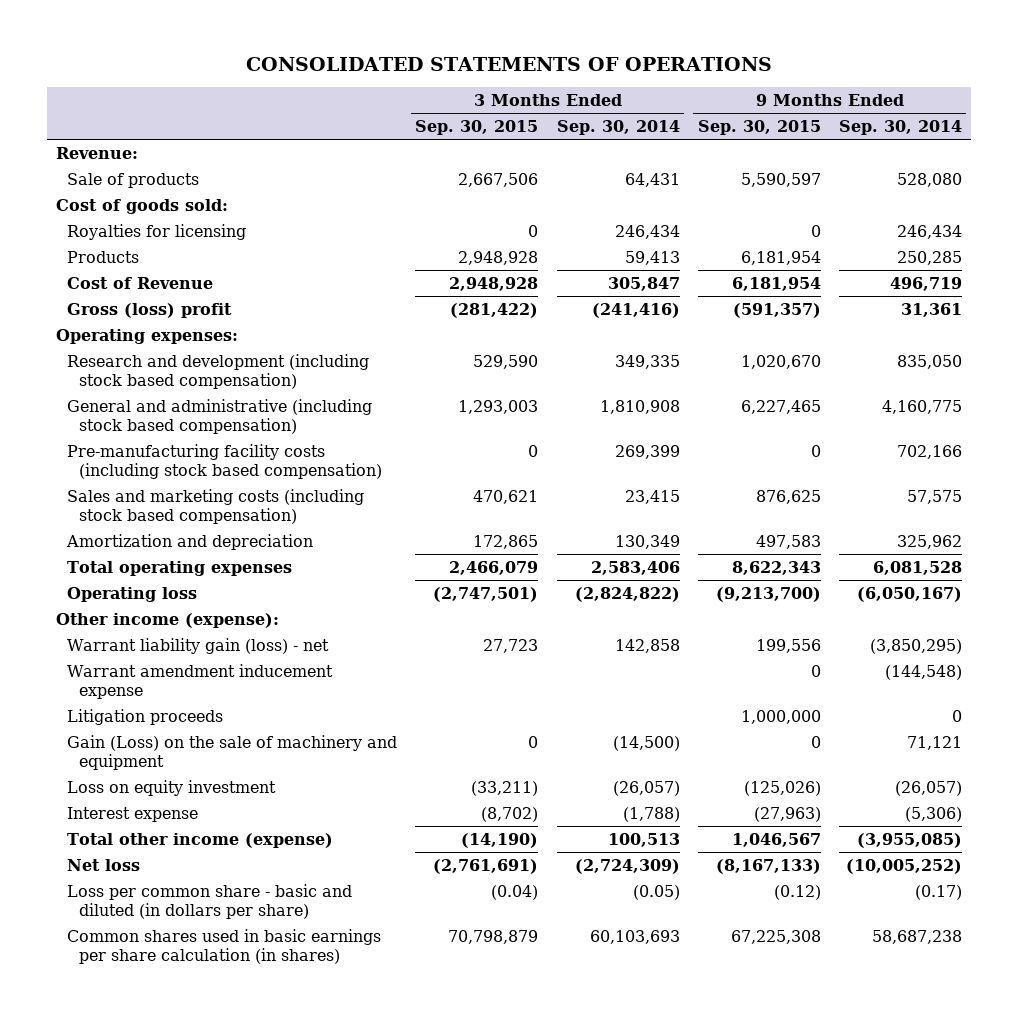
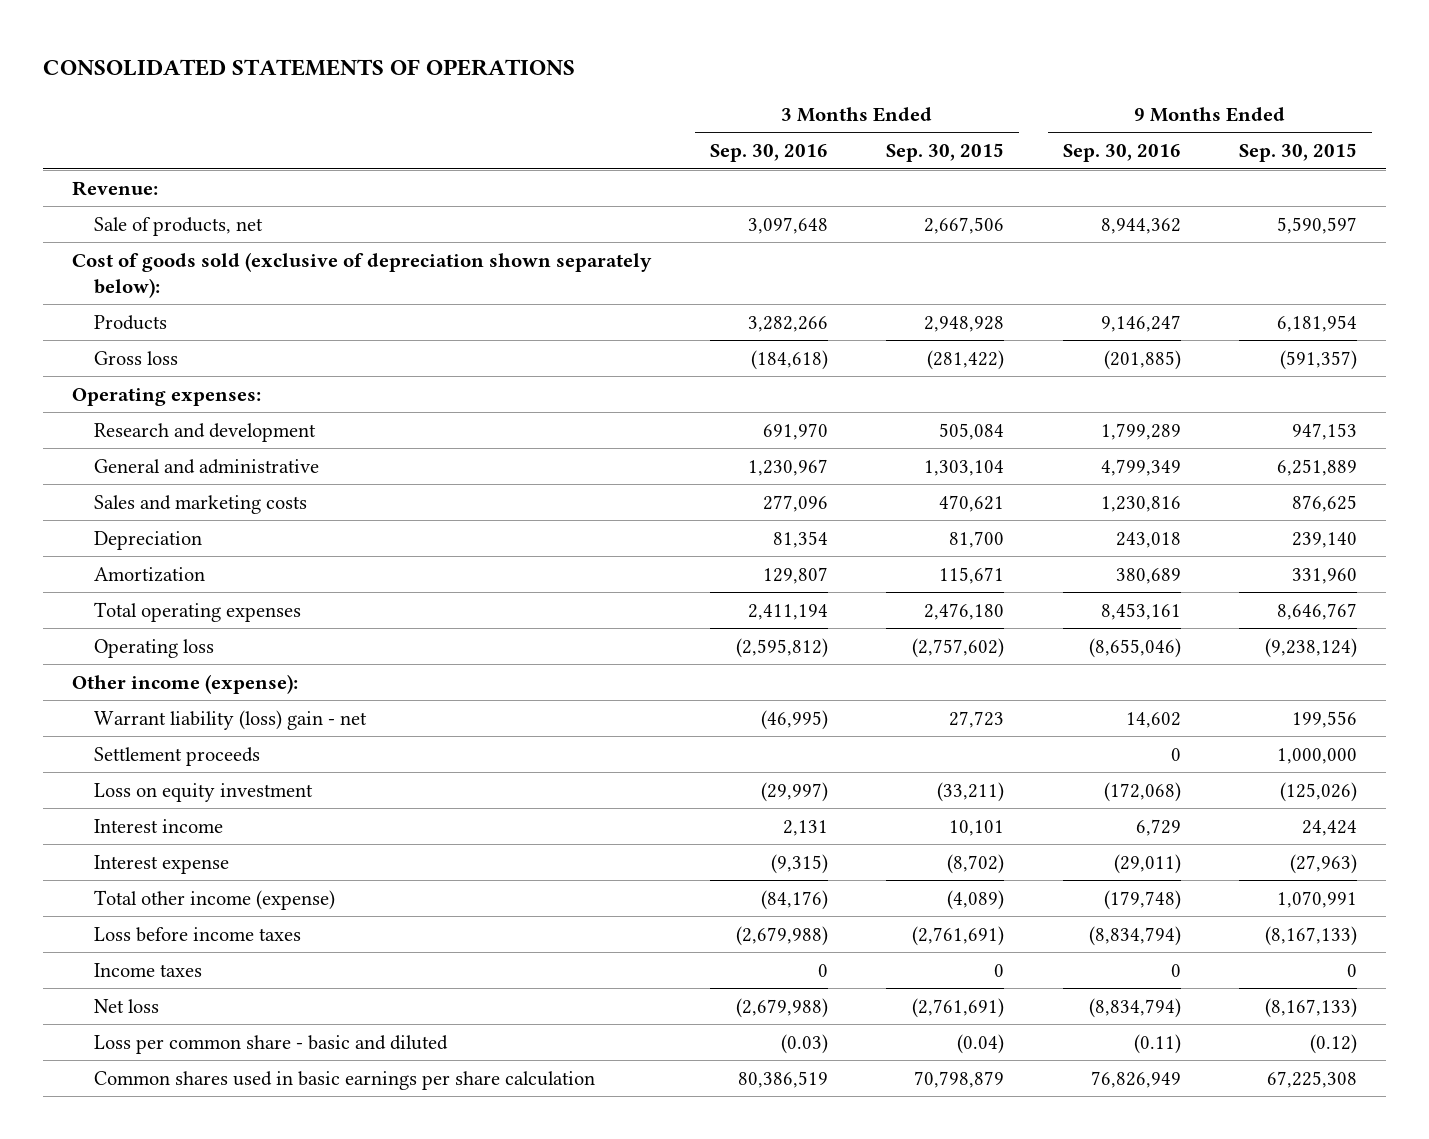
[556,120,680,136] Sep. 30, 2014 -> none
[838,120,962,136] Sep. 30, 2014 -> none
none -> [709,144,828,163] Sep. 30, 2016
none -> [1062,144,1181,163] Sep. 30, 2016
[67,223,247,240] Royalties for licensing -> none
[67,172,200,188] Sale of products -> [94,216,264,236] Sale of products, net
[55,198,228,214] Cost of goods sold: -> [72,251,653,298] Cost of goods sold (exclusive of depreciation shown separately below):
[67,276,214,289] Cost of Revenue -> none
[67,302,233,318] Gross (loss) profit -> [94,350,179,365] Gross loss
[67,443,382,479] Pre-manufacturing facility costs (including stock based compensation) -> none
[66,533,314,550] Amortization and depreciation -> none
[67,353,370,389] Research and development (including stock based compensation) -> [94,422,317,442] Research and development
[473,354,539,369] 529,590 -> [939,422,1005,440] 505,084
[740,354,821,369] 1,020,670 -> [1291,422,1357,440] 947,153
[67,398,373,434] General and administrative (including stock based compensation) -> [94,458,320,474] General and administrative
[458,399,539,414] 1,293,003 -> [924,459,1005,476] 1,303,104
[740,399,821,414] 6,227,465 -> [1276,458,1357,476] 6,251,889
[67,488,365,524] Sales and marketing costs (including stock based compensation) -> [94,494,308,514] Sales and marketing costs
none -> [94,530,203,550] Depreciation
none -> [94,566,206,582] Amortization
[449,560,539,575] 2,466,079 -> [924,602,1005,620] 2,476,180
[731,560,821,575] 8,622,343 -> [1276,602,1357,620] 8,646,767
[433,586,539,602] (2,747,501) -> [912,637,1005,658] (2,757,602)
[715,586,821,602] (9,213,700) -> [1264,637,1357,658] (9,238,124)
[67,663,334,699] Warrant amendment inducement expense -> none
[67,734,398,770] Gain (Loss) on the sale of machinery and equipment -> none
[67,637,330,654] Warrant liability gain (loss) - net -> [94,709,368,730] Warrant liability (loss) gain - net
[67,708,224,725] Litigation proceeds -> [94,746,261,766] Settlement proceeds
none -> [94,818,224,833] Interest income
[461,832,539,848] (14,190) -> [947,889,1005,910] (4,089)
[731,832,821,847] 1,046,567 -> [1276,890,1357,908] 1,070,991
none -> [94,926,302,942] Loss before income taxes
none -> [94,962,203,977] Income taxes
[67,883,353,919] Loss per common share - basic and diluted (in dollars per share) -> [94,1034,449,1054] Loss per common share - basic and diluted
[67,928,382,964] Common shares used in basic earnings per share calculation (in shares) -> [94,1070,596,1090] Common shares used in basic earnings per share calculation

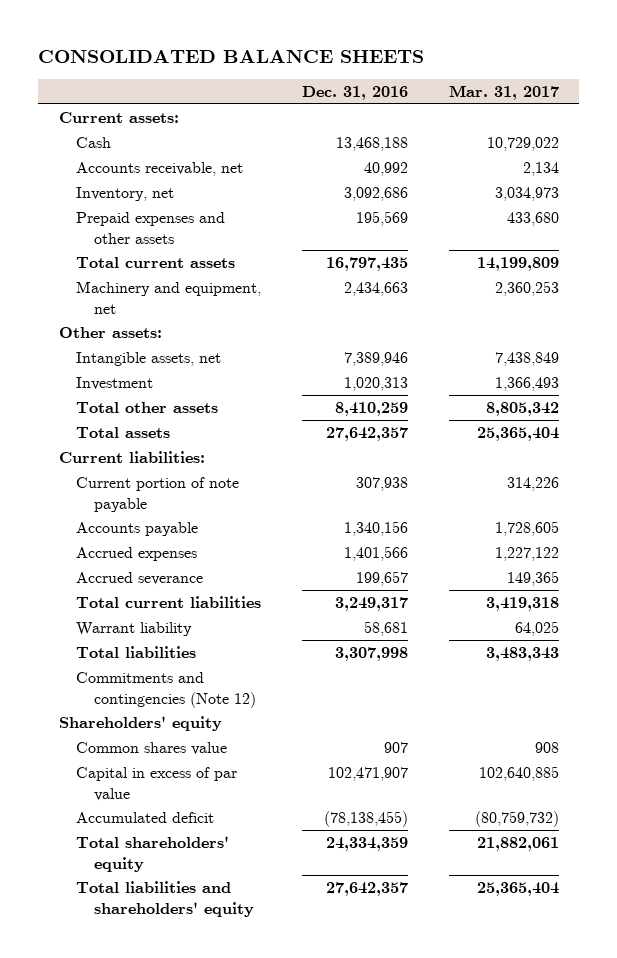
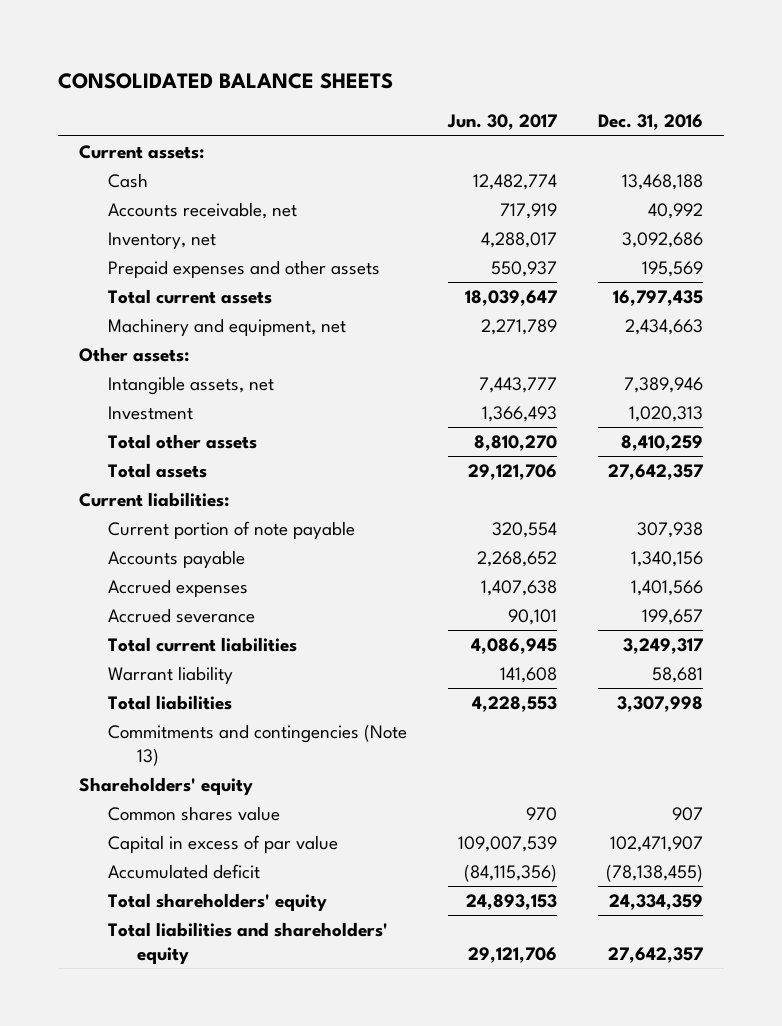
[448,84,559,100] Mar. 31, 2017 -> none
none -> [446,114,557,131] Jun. 30, 2017
[76,671,257,708] Commitments and contingencies (Note 12) -> [107,723,407,766] Commitments and contingencies (Note 13)

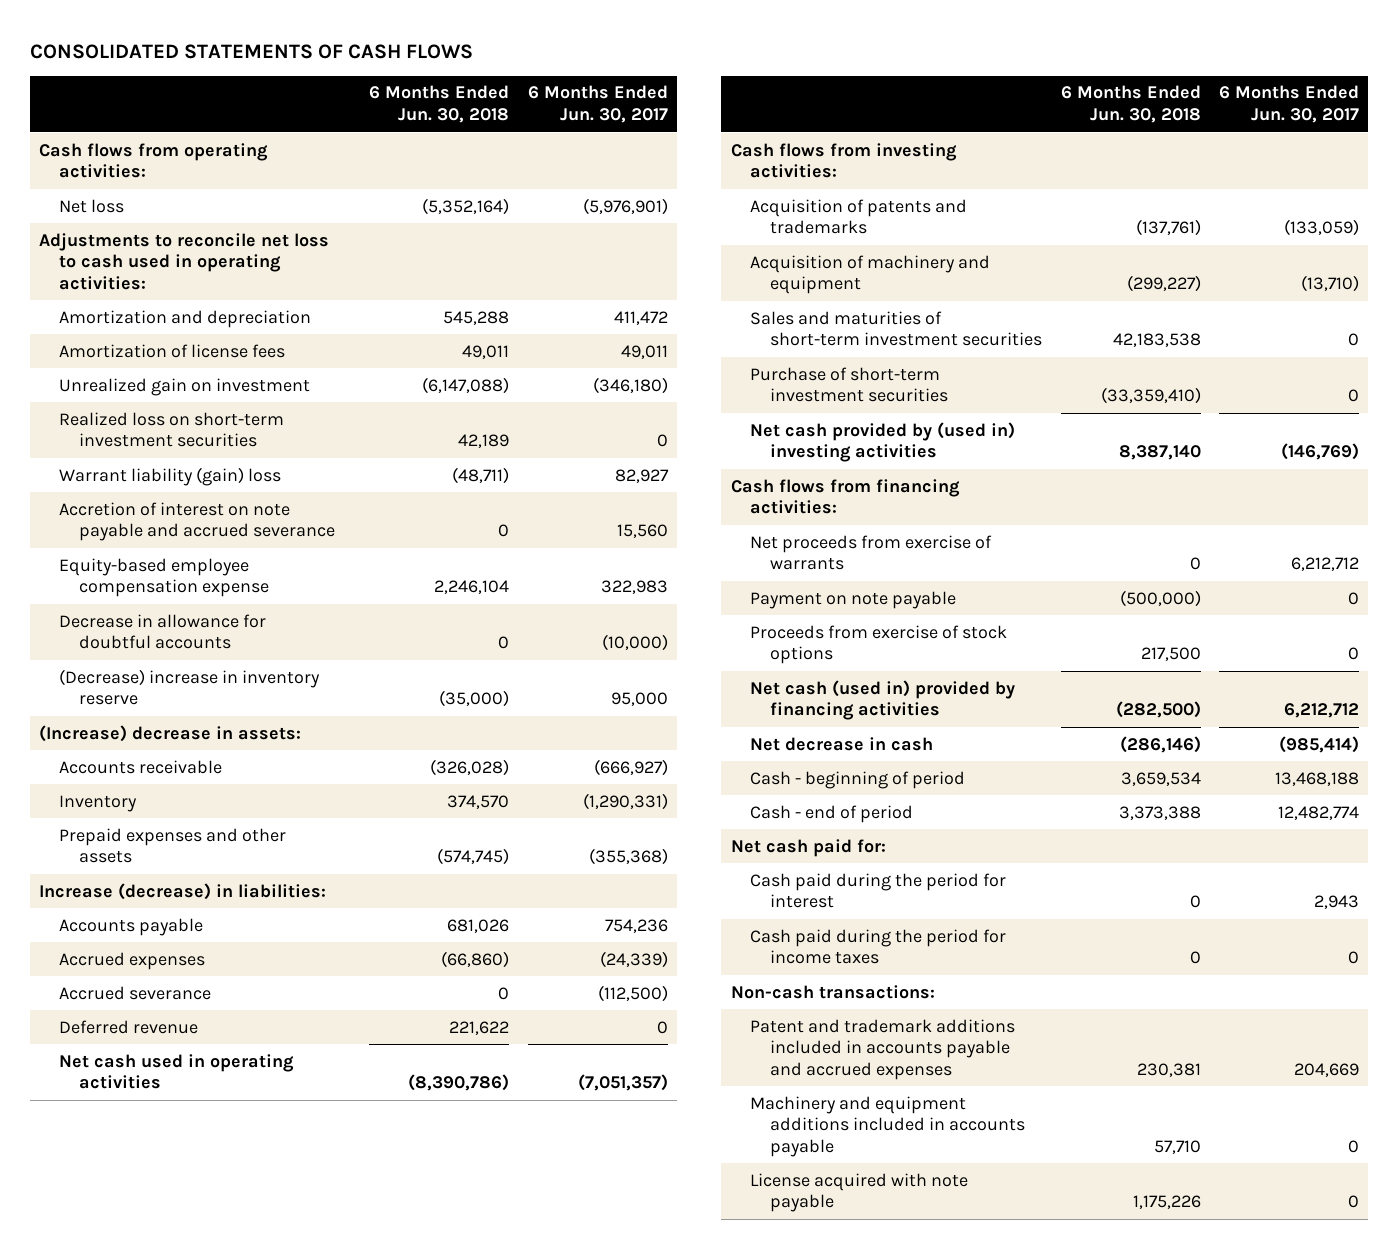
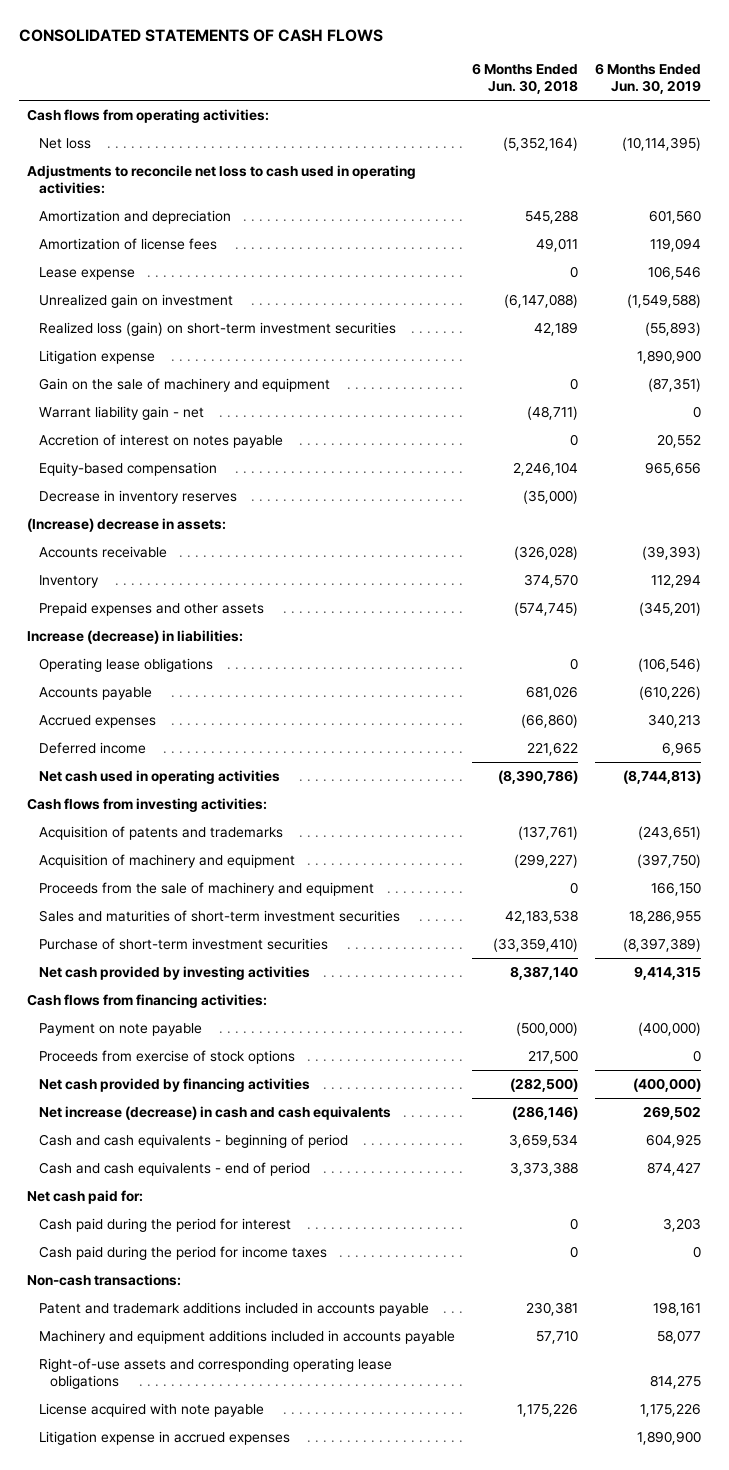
[527,85,668,123] 6 Months Ended Jun. 30, 2017 -> none
none -> [595,62,702,95] 6 Months Ended Jun. 30, 2019
none -> [38,266,135,280] Lease expense
[59,613,267,650] Decrease in allowance for doubtful accounts -> none
[59,411,285,448] Realized loss on short-term investment securities -> [38,321,396,336] Realized loss (gain) on short-term investment securities
none -> [38,349,155,364] Litigation expense
none -> [38,377,330,392] Gain on the sale of machinery and equipment
[59,466,282,486] Warrant liability (gain) loss -> [38,405,204,420] Warrant liability gain - net
[59,501,335,542] Accretion of interest on note payable and accrued severance -> [38,433,283,448] Accretion of interest on notes payable
[59,557,269,598] Equity-based employee compensation expense -> [38,461,217,476] Equity-based compensation
[59,668,321,706] (Decrease) increase in inventory reserve -> [38,489,237,504] Decrease in inventory reserves
none -> [38,657,213,672] Operating lease obligations
[59,985,212,1000] Accrued severance -> none
[59,1019,199,1034] Deferred revenue -> [38,741,146,754] Deferred income
none -> [38,881,374,896] Proceeds from the sale of machinery and equipment
[750,421,1016,463] Net cash provided by (used in) investing activities -> [38,965,310,980] Net cash provided by investing activities
[750,534,993,571] Net proceeds from exercise of warrants -> none
[750,679,1016,721] Net cash (used in) provided by financing activities -> [38,1077,310,1092] Net cash provided by financing activities
[750,736,934,751] Net decrease in cash -> [38,1105,391,1120] Net increase (decrease) in cash and cash equivalents
[750,770,966,789] Cash - beginning of period -> [38,1133,348,1148] Cash and cash equivalents - beginning of period
[750,804,914,823] Cash - end of period -> [38,1161,310,1176] Cash and cash equivalents - end of period
[750,1018,1016,1080] Patent and trademark additions included in accounts payable and accrued expenses -> [38,1301,429,1316] Patent and trademark additions included in accounts payable
none -> [38,1357,392,1390] Right-of-use assets and corresponding operating lease obligations
none -> [38,1430,290,1445] Litigation expense in accrued expenses

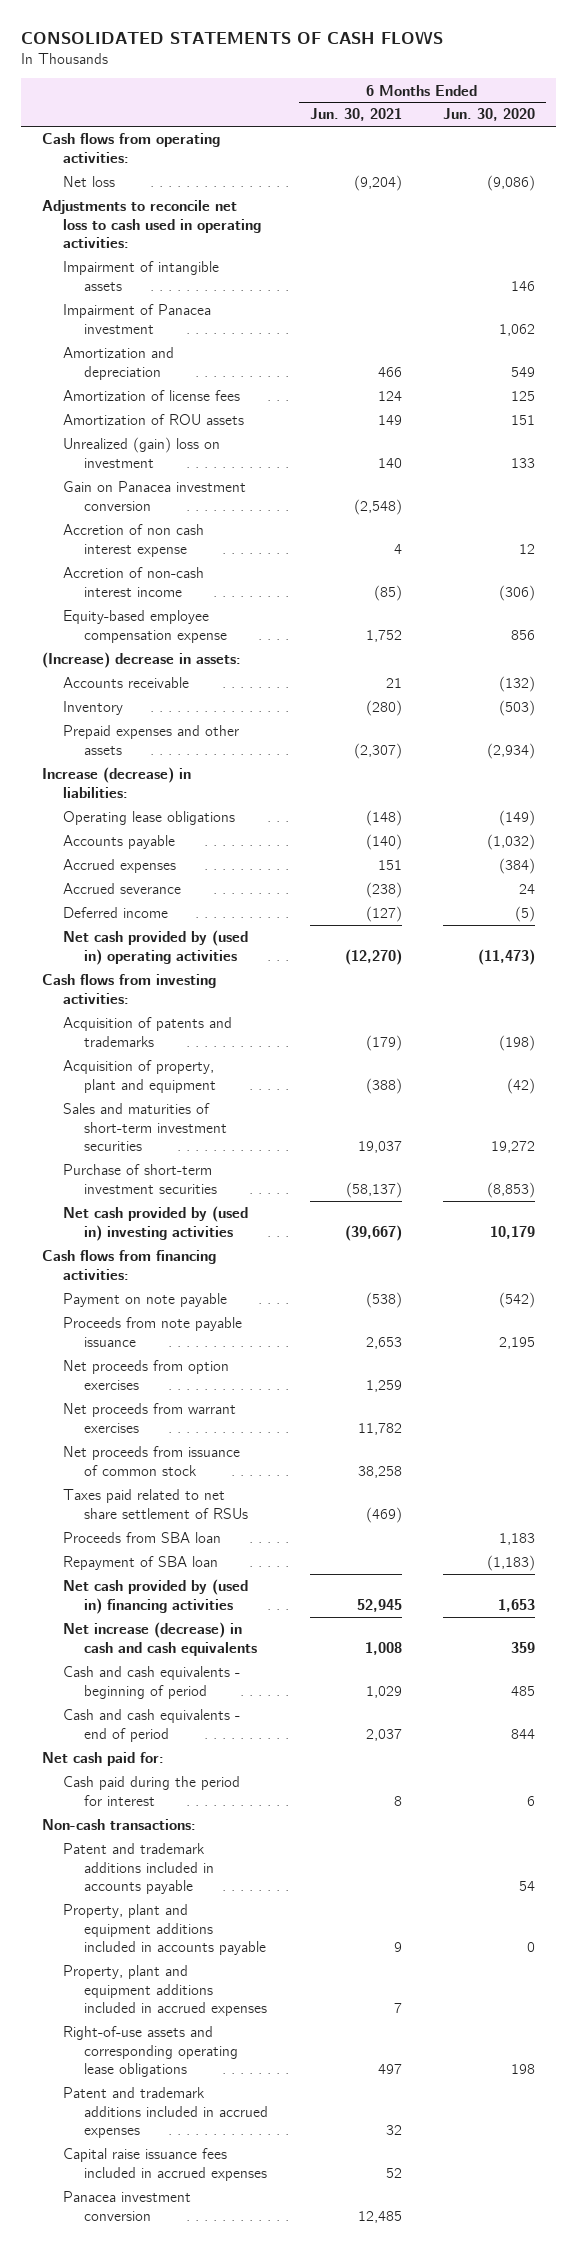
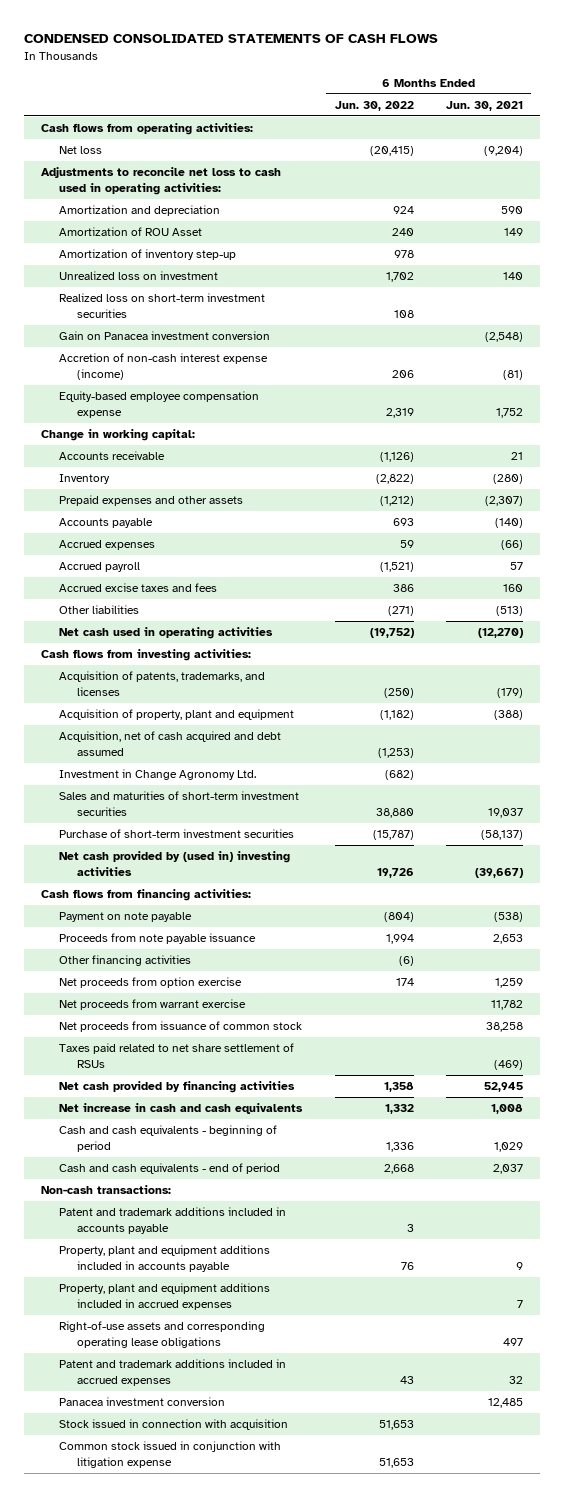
[20,30,443,44] CONSOLIDATED STATEMENTS OF CASH FLOWS -> [24,34,439,44] CONDENSED CONSOLIDATED STATEMENTS OF CASH FLOWS
[443,108,536,122] Jun. 30, 2020 -> none
none -> [334,100,414,111] Jun. 30, 2022
[62,261,219,291] Impairment of intangible assets -> none
[62,304,211,334] Impairment of Panacea investment -> none
[62,390,240,402] Amortization of license fees -> none
[377,366,402,377] 466 -> [501,206,524,215] 590
[62,414,244,426] Amortization of ROU assets -> [58,227,202,237] Amortization of ROU Asset
none -> [58,249,236,261] Amortization of inventory step-up
[62,437,220,468] Unrealized (gain) loss on investment -> [58,271,218,281] Unrealized loss on investment
none -> [58,293,265,318] Realized loss on short-term investment securities
[62,524,204,557] Accretion of non cash interest expense -> none
[62,567,204,597] Accretion of non-cash interest income -> [58,353,268,380] Accretion of non-cash interest expense (income)
[373,584,402,601] (85) -> [503,369,524,380] (81)
[41,652,241,669] (Increase) decrease in assets: -> none
none -> [40,429,195,442] Change in working capital:
[41,767,191,798] Increase (decrease) in liabilities: -> none
[62,811,235,826] Operating lease obligations -> none
[62,883,181,895] Accrued severance -> none
[62,907,168,919] Deferred income -> none
[377,860,402,871] 151 -> [501,540,524,551] (66)
none -> [58,562,140,573] Accrued payroll
none -> [58,583,217,593] Accrued excise taxes and fees
none -> [58,605,139,615] Other liabilities
[62,930,248,965] Net cash provided by (used in) operating activities -> [58,627,273,640] Net cash used in operating activities
[62,1017,232,1047] Acquisition of patents and trademarks -> [58,671,265,696] Acquisition of patents, trademarks, and licenses
none -> [58,731,281,756] Acquisition, net of cash acquired and debt assumed
none -> [58,769,256,781] Investment in Change Agronomy Ltd.
none -> [58,955,191,967] Other financing activities
[62,1360,229,1390] Net proceeds from option exercises -> [58,977,242,989] Net proceeds from option exercise
[62,1403,236,1433] Net proceeds from warrant exercises -> [58,999,246,1011] Net proceeds from warrant exercise
[62,1532,221,1544] Proceeds from SBA loan -> none
[62,1556,218,1571] Repayment of SBA loan -> none
[62,1579,248,1614] Net cash provided by (used in) financing activities -> [58,1081,295,1094] Net cash provided by financing activities
[62,1622,257,1656] Net increase (decrease) in cash and cash equivalents -> [58,1103,303,1115] Net increase in cash and cash equivalents
[41,1752,164,1767] Net cash paid for: -> none
[62,1776,240,1806] Cash paid during the period for interest -> none
[62,2148,267,2181] Capital raise issuance fees included in accrued expenses -> none
none -> [58,1419,288,1431] Stock issued in connection with acquisition
none -> [58,1441,281,1468] Common stock issued in conjunction with litigation expense

